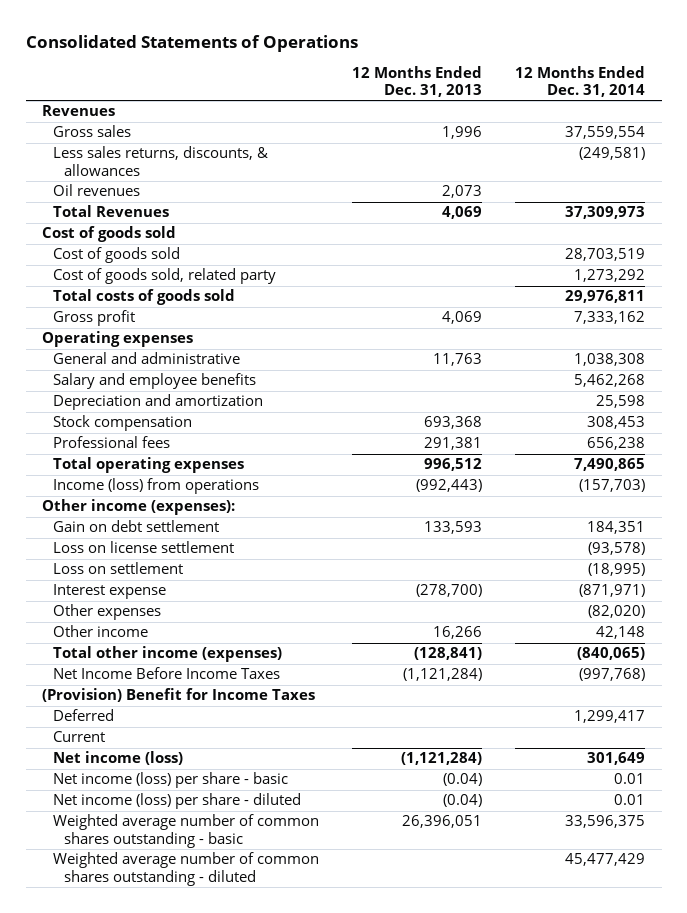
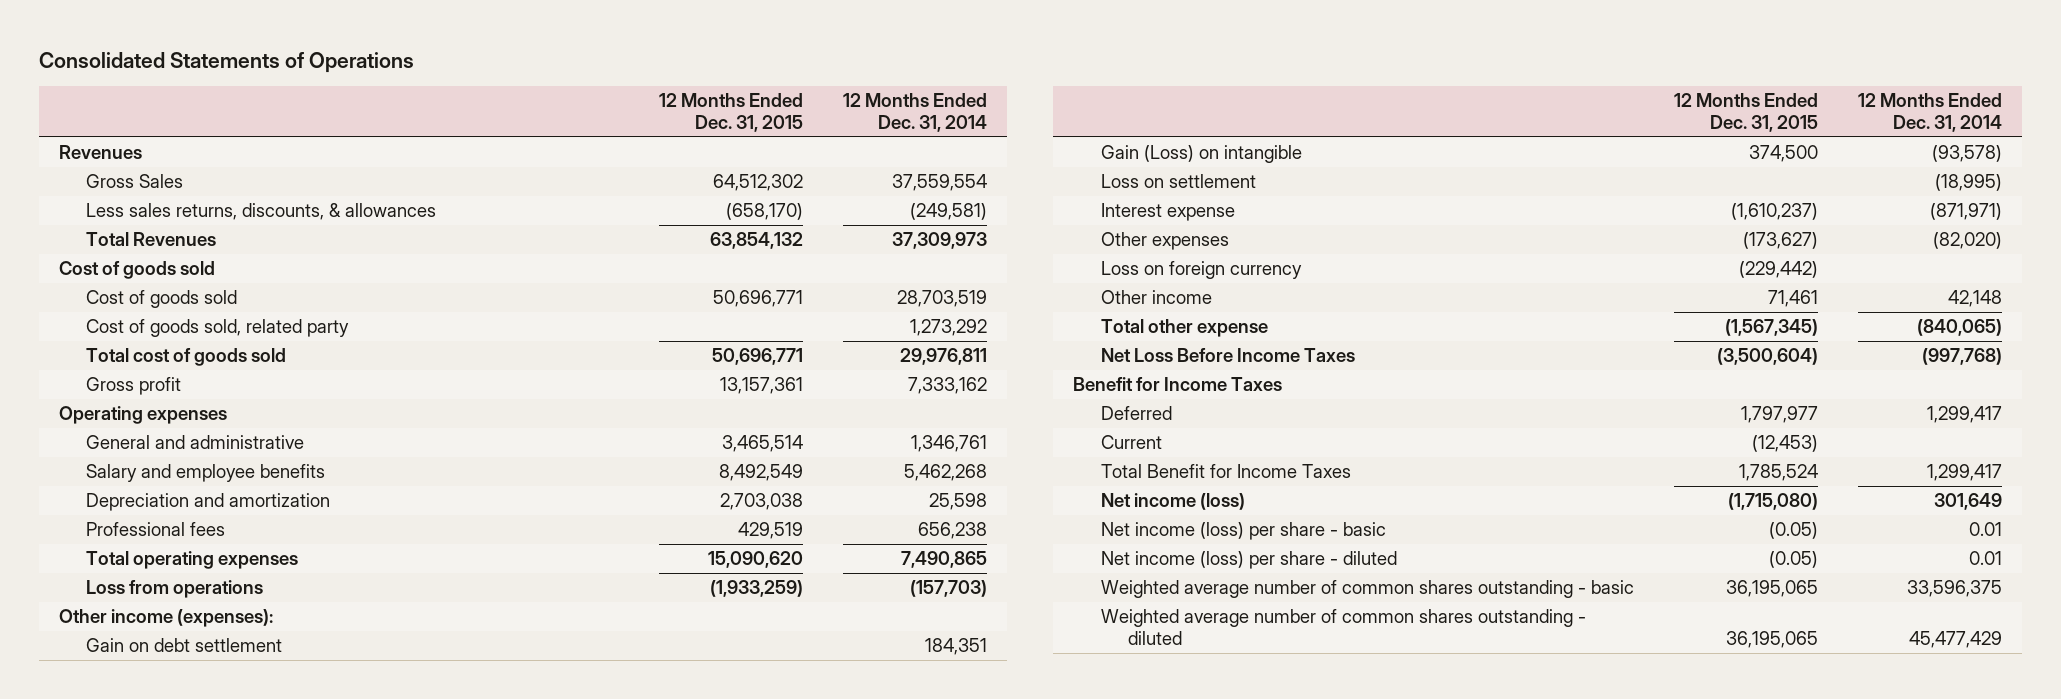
[352,65,483,97] 12 Months Ended Dec. 31, 2013 -> none
none -> [659,93,804,132] 12 Months Ended Dec. 31, 2015
[53,125,132,138] Gross sales -> [86,174,184,189] Gross Sales
[53,184,141,197] Oil revenues -> none
[53,289,236,306] Total costs of goods sold -> [86,348,287,367] Total cost of goods sold
[574,353,646,367] 1,038,308 -> [911,435,988,453] 1,346,761
[53,415,193,432] Stock compensation -> none
[53,478,260,495] Income (loss) from operations -> [86,580,264,599] Loss from operations
[53,541,235,554] Loss on license settlement -> [1100,145,1302,164] Gain (Loss) on intangible
none -> [1100,261,1302,280] Loss on foreign currency
[53,646,283,663] Total other income (expenses) -> [1100,319,1268,338] Total other expense
[53,667,281,680] Net Income Before Income Taxes -> [1100,348,1355,363] Net Loss Before Income Taxes
[42,688,316,703] (Provision) Benefit for Income Taxes -> [1073,377,1283,392] Benefit for Income Taxes
none -> [1100,464,1351,479] Total Benefit for Income Taxes

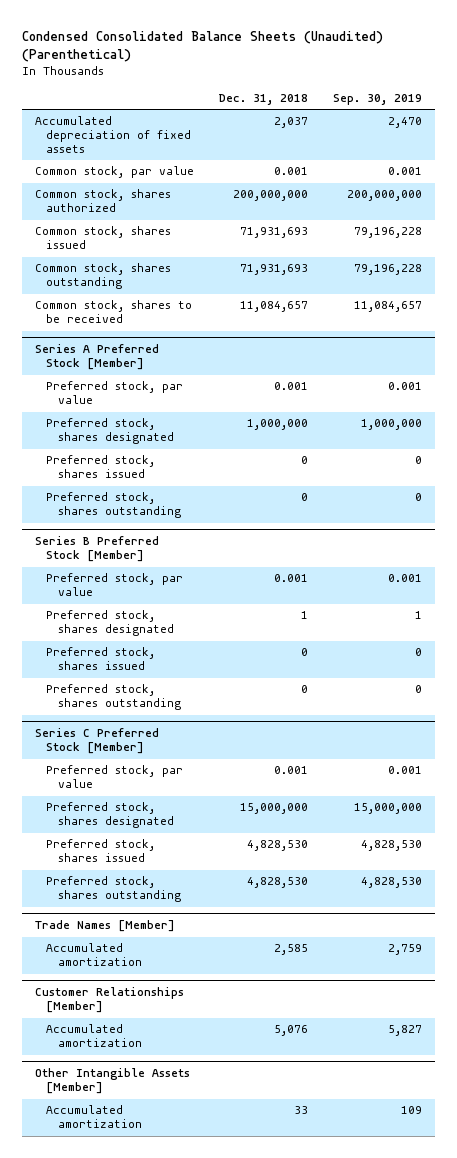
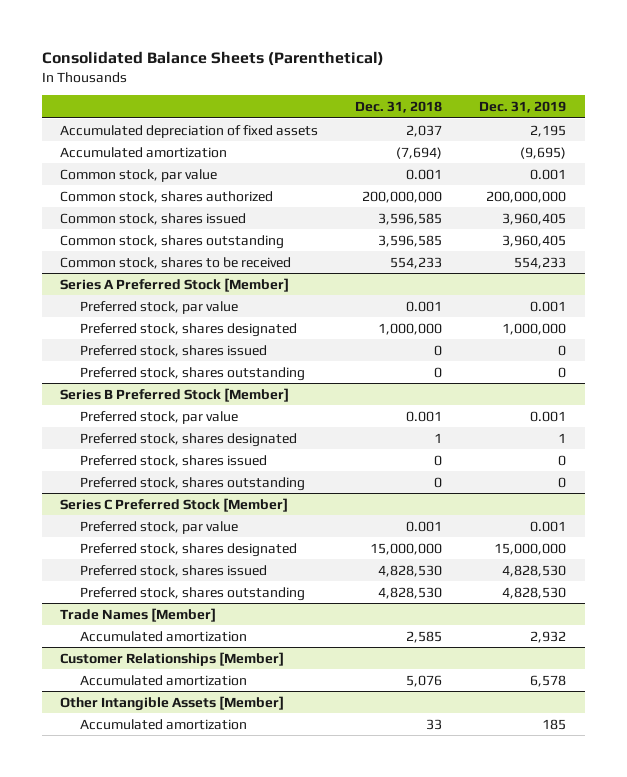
[22,30,384,62] Condensed Consolidated Balance Sheets (Unaudited) (Parenthetical) -> [41,50,384,66] Consolidated Balance Sheets (Parenthetical)
[333,93,423,105] Sep. 30, 2019 -> none
none -> [479,101,567,114] Dec. 31, 2019
none -> [60,146,228,158] Accumulated amortization
[240,227,309,239] 71,931,693 -> [378,212,443,225] 3,596,585
[240,264,309,276] 71,931,693 -> [378,234,443,247] 3,596,585
[240,301,309,313] 11,084,657 -> [390,256,443,269] 554,233

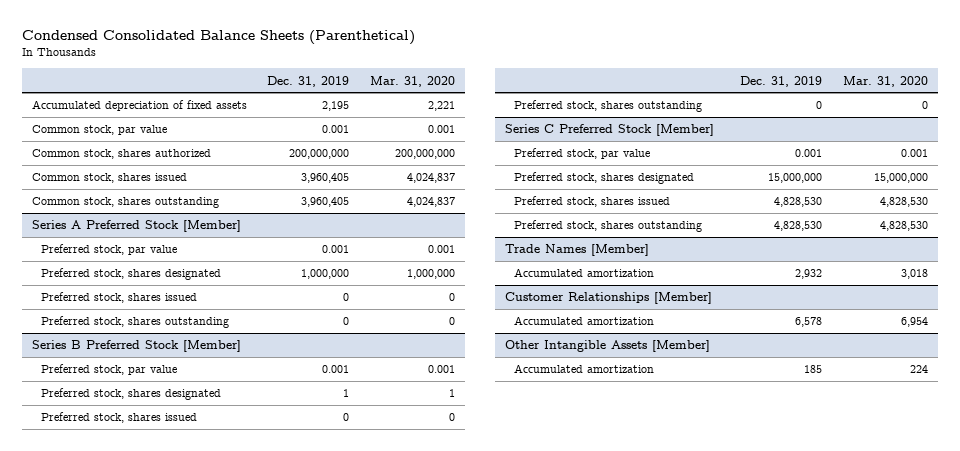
[41,50,384,66] Consolidated Balance Sheets (Parenthetical) -> [21,30,415,46] Condensed Consolidated Balance Sheets (Parenthetical)
[355,101,443,114] Dec. 31, 2018 -> none
none -> [369,75,455,87] Mar. 31, 2020
[60,146,228,158] Accumulated amortization -> none
[60,256,292,269] Common stock, shares to be received -> none

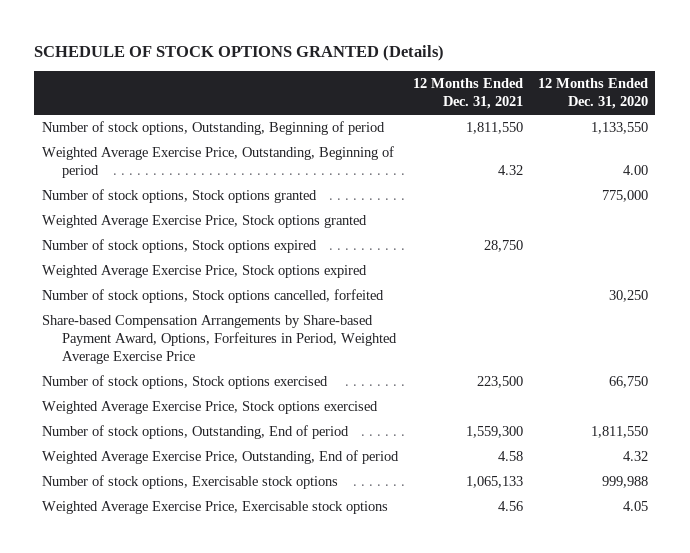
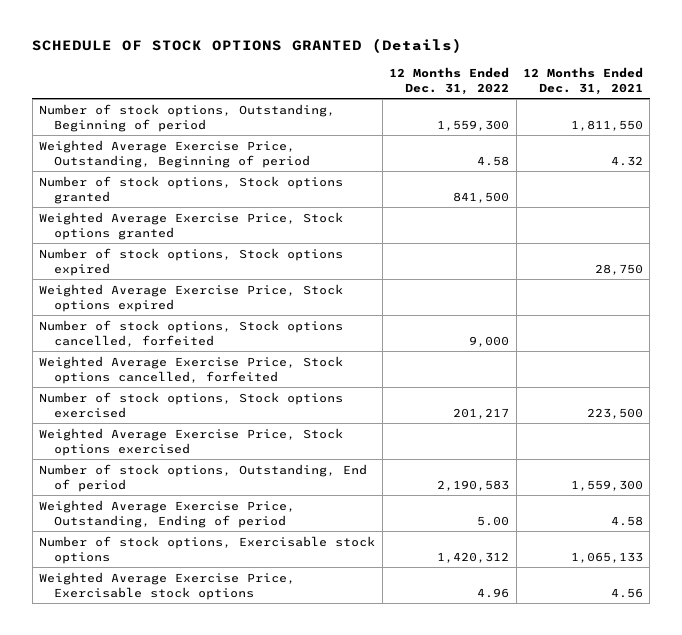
[537,78,648,109] 12 Months Ended Dec. 31, 2020 -> none
none -> [389,66,510,95] 12 Months Ended Dec. 31, 2022
[41,315,398,364] Share-based Compensation Arrangements by Share-based Payment Award, Options, Forfeitures in Period, Weighted Average Exercise Price -> [39,355,344,384] Weighted Average Exercise Price, Stock options cancelled, forfeited
[41,450,399,465] Weighted Average Exercise Price, Outstanding, End of period -> [39,499,296,528] Weighted Average Exercise Price, Outstanding, Ending of period

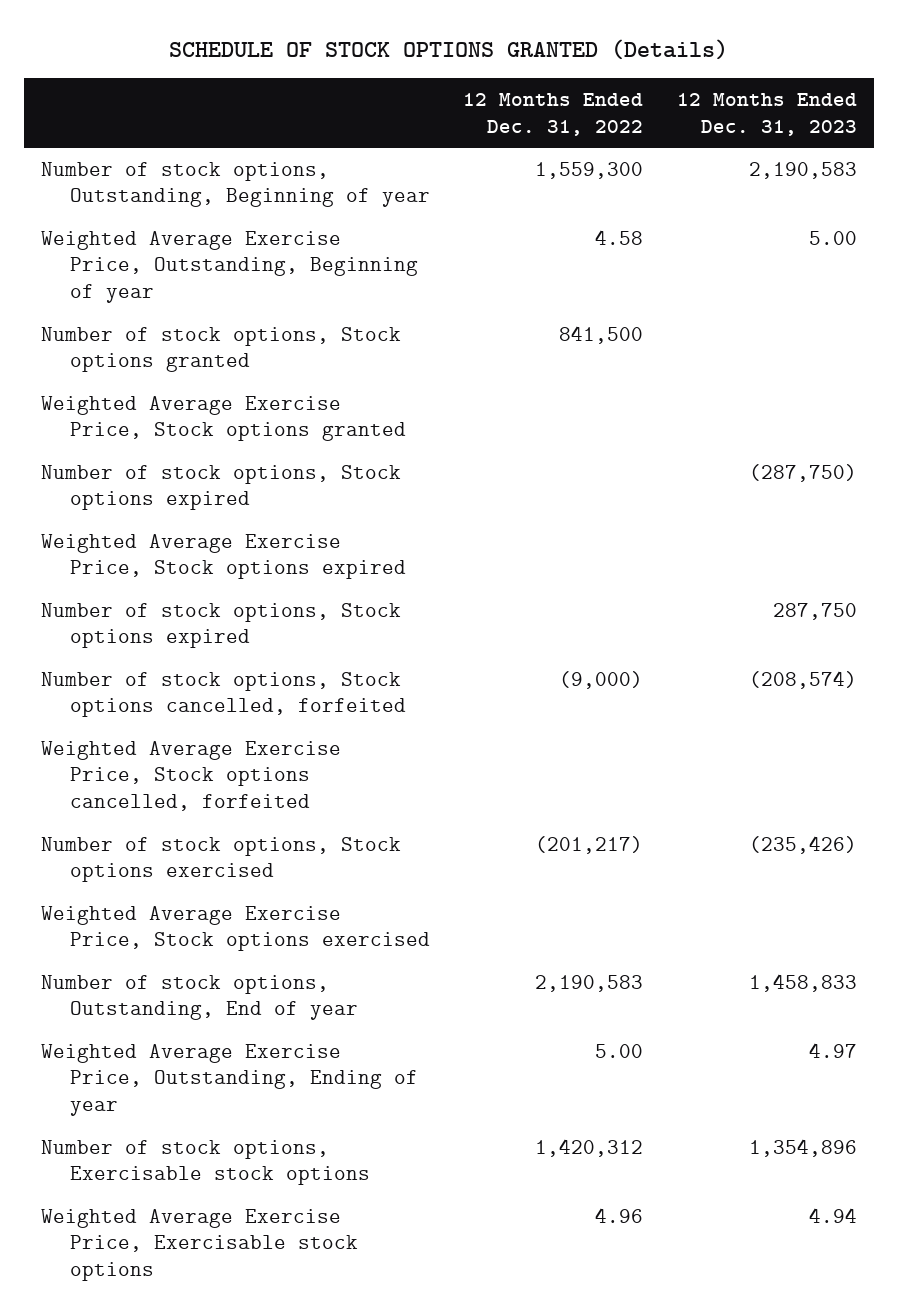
[523,66,644,95] 12 Months Ended Dec. 31, 2021 -> none
none -> [676,92,857,136] 12 Months Ended Dec. 31, 2023
[39,103,336,132] Number of stock options, Outstanding, Beginning of period -> [40,161,430,208] Number of stock options, Outstanding, Beginning of year
[39,139,310,168] Weighted Average Exercise Price, Outstanding, Beginning of period -> [40,230,418,303] Weighted Average Exercise Price, Outstanding, Beginning of year
none -> [40,602,401,649] Number of stock options, Stock options expired
[469,335,510,347] 9,000 -> [559,670,644,689] (9,000)
[453,407,510,419] 201,217 -> [535,835,644,854] (201,217)
[39,463,368,492] Number of stock options, Outstanding, End of period -> [40,974,358,1021] Number of stock options, Outstanding, End of year
[39,499,296,528] Weighted Average Exercise Price, Outstanding, Ending of period -> [40,1043,418,1116] Weighted Average Exercise Price, Outstanding, Ending of year

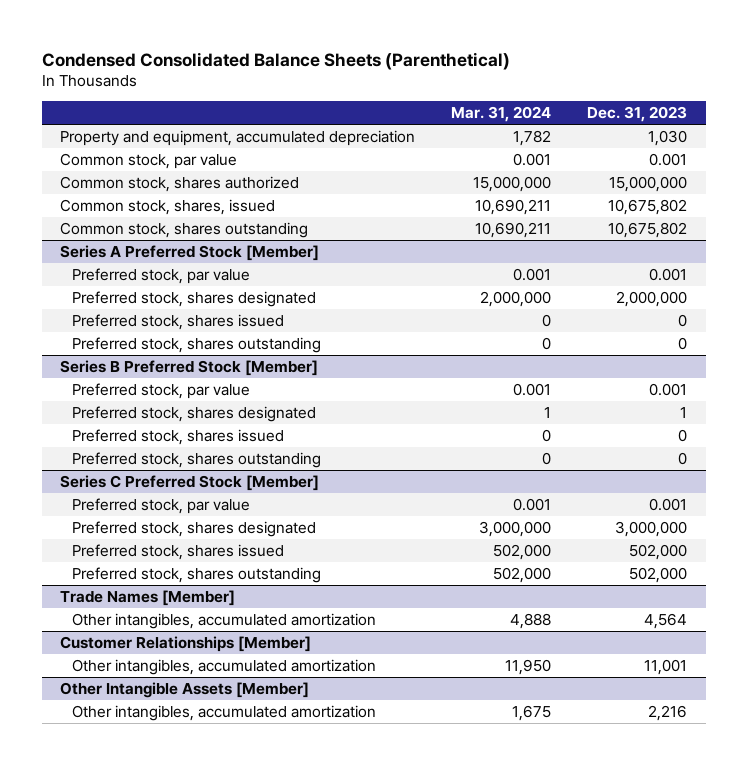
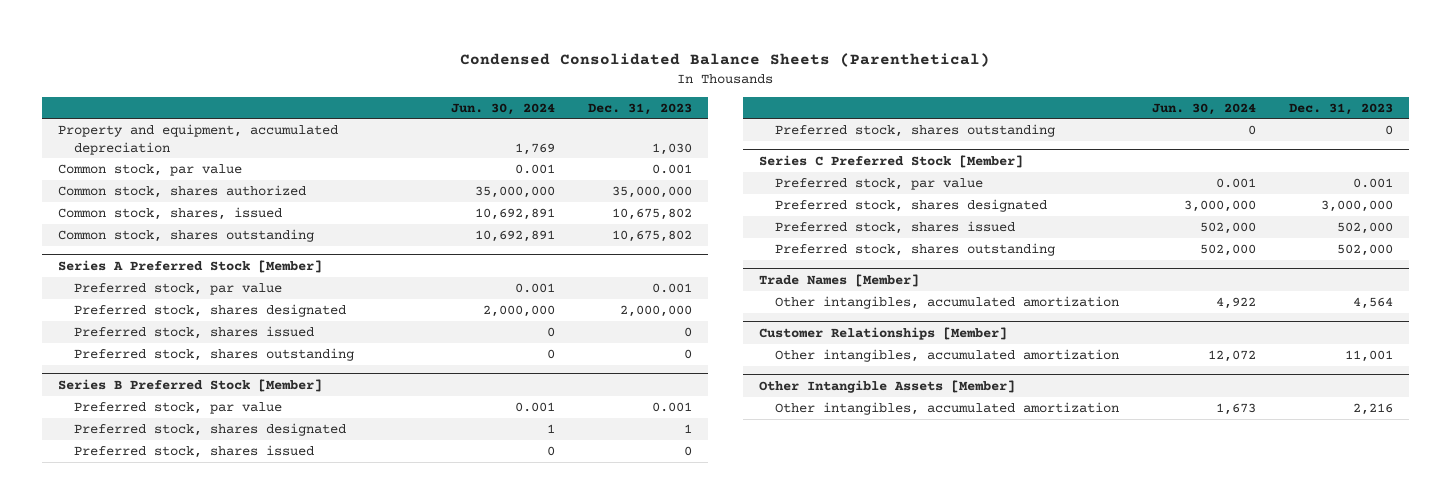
[451,106,552,123] Mar. 31, 2024 -> none
none -> [450,102,555,115] Jun. 30, 2024
[609,175,688,192] 15,000,000 -> [611,185,692,198] 35,000,000

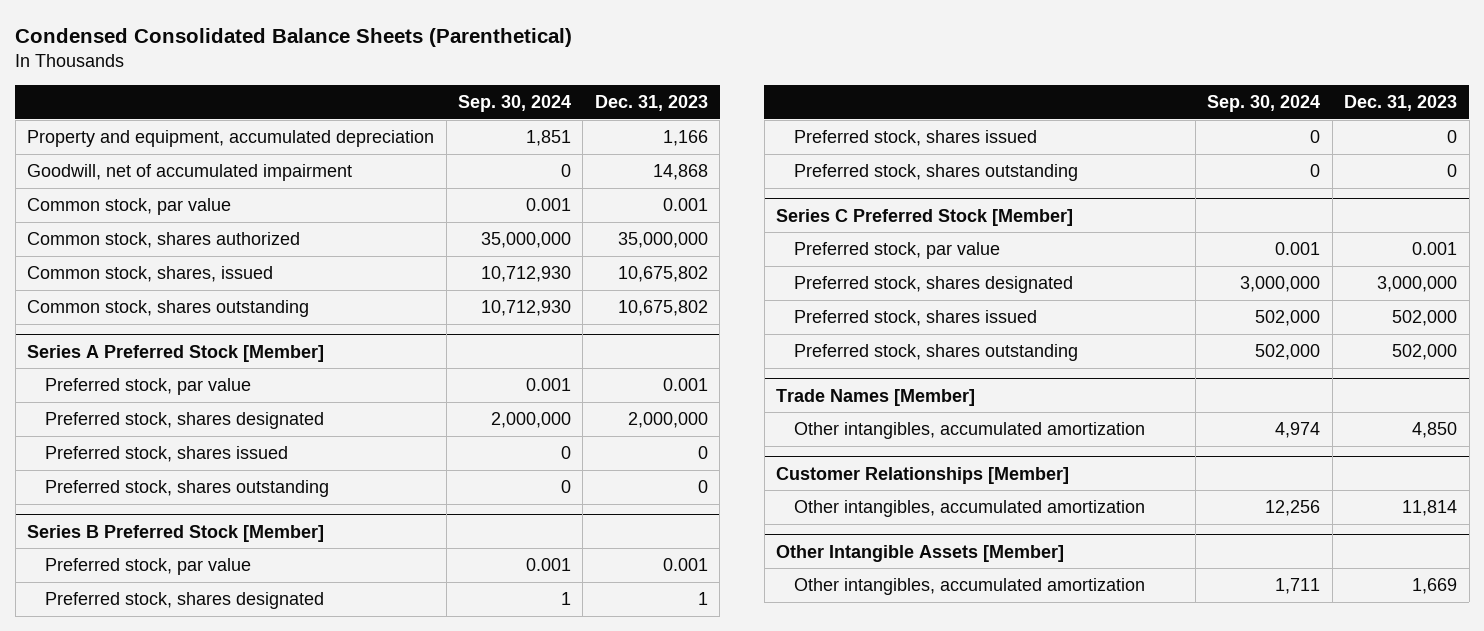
[450,102,555,115] Jun. 30, 2024 -> none
none -> [457,94,571,112] Sep. 30, 2024
[651,142,692,155] 1,030 -> [662,130,708,147] 1,166
none -> [27,164,353,182] Goodwill, net of accumulated impairment
[1352,296,1393,309] 4,564 -> [1412,422,1458,439] 4,850
[1344,349,1393,362] 11,001 -> [1402,500,1458,517] 11,814
[1352,402,1393,415] 2,216 -> [1412,578,1458,595] 1,669

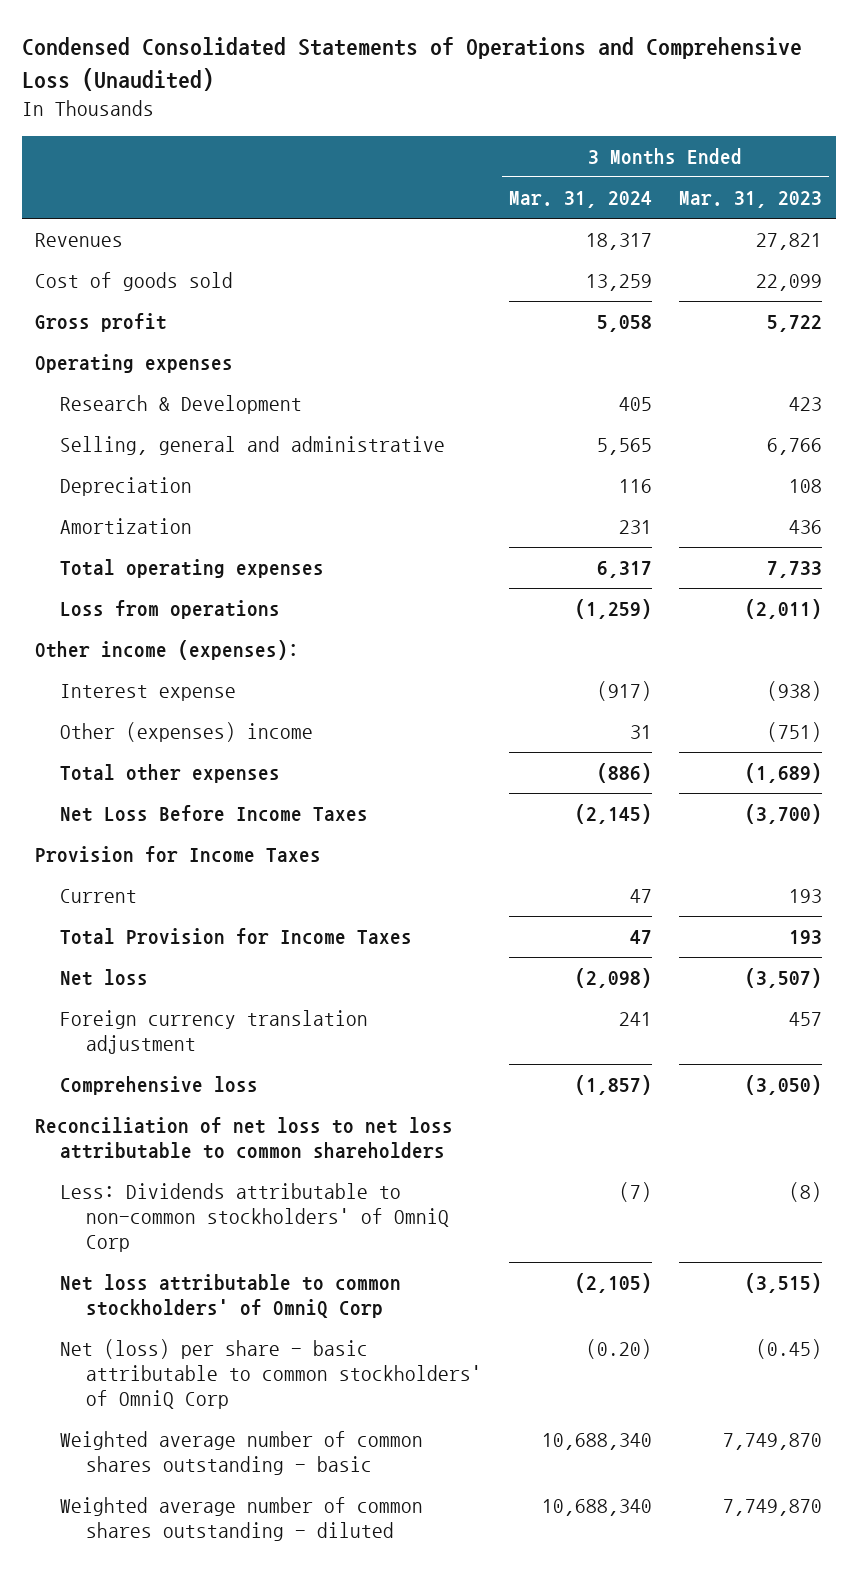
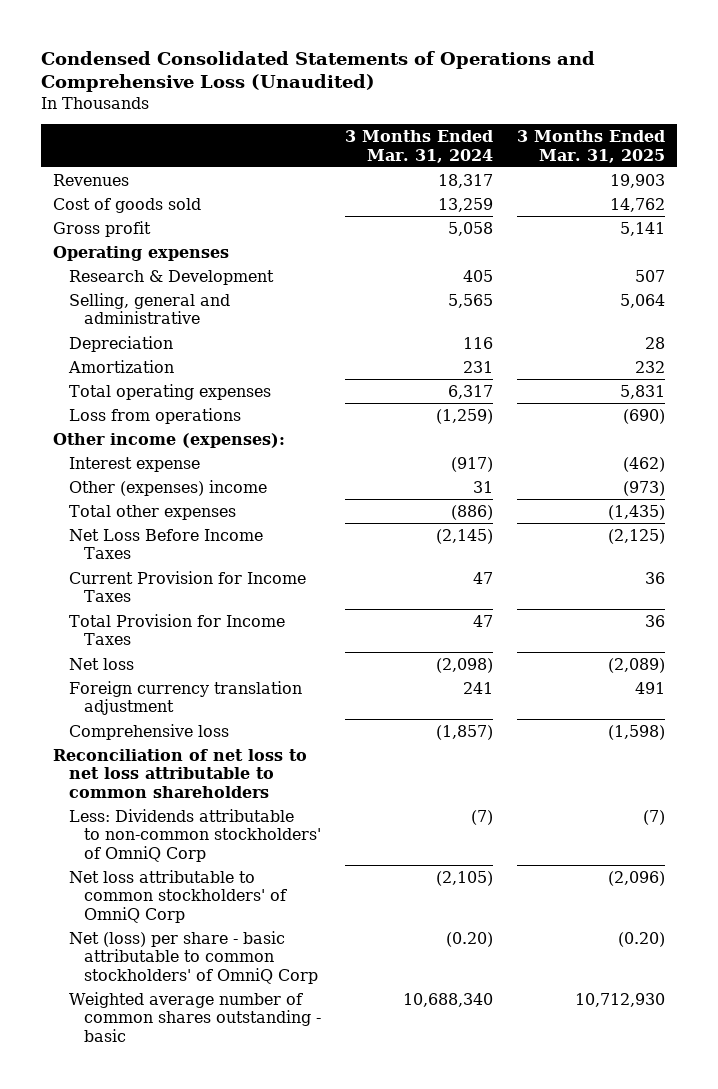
[678,191,822,209] Mar. 31, 2023 -> none
none -> [517,130,666,163] 3 Months Ended Mar. 31, 2025
[35,846,322,864] Provision for Income Taxes -> none
[60,889,138,904] Current -> [68,570,306,603] Current Provision for Income Taxes
[60,1497,424,1542] Weighted average number of common shares outstanding - diluted -> none

